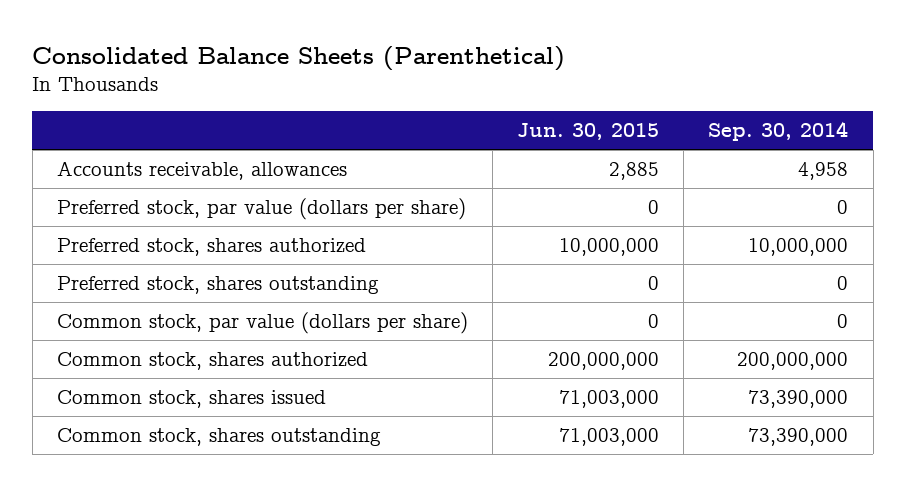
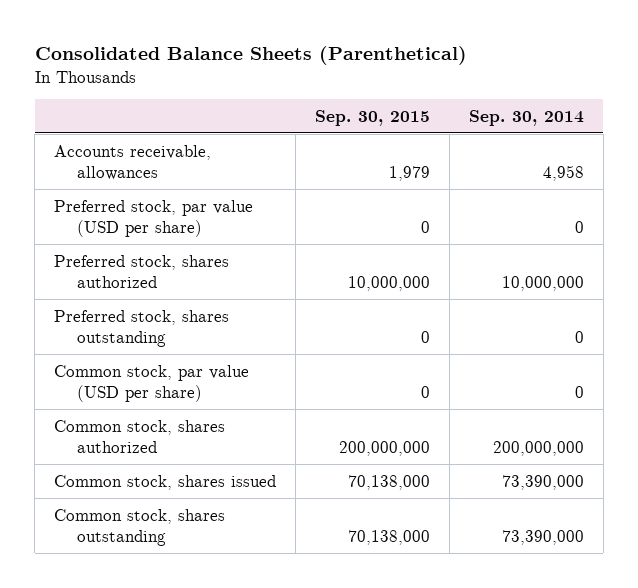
[517,123,660,141] Jun. 30, 2015 -> none
none -> [315,109,431,126] Sep. 30, 2015
[56,197,466,220] Preferred stock, par value (dollars per share) -> [54,199,254,237] Preferred stock, par value (USD per share)
[56,311,468,334] Common stock, par value (dollars per share) -> [54,364,250,402] Common stock, par value (USD per share)

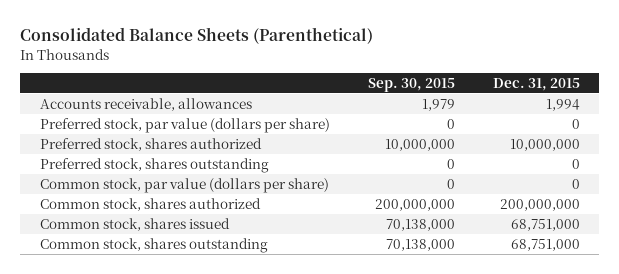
[468,109,584,126] Sep. 30, 2014 -> none
none -> [492,77,580,91] Dec. 31, 2015
[54,199,254,237] Preferred stock, par value (USD per share) -> [39,117,330,133] Preferred stock, par value (dollars per share)
[54,364,250,402] Common stock, par value (USD per share) -> [39,177,329,193] Common stock, par value (dollars per share)

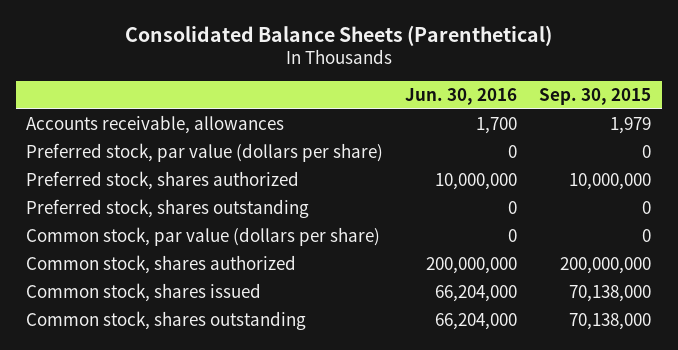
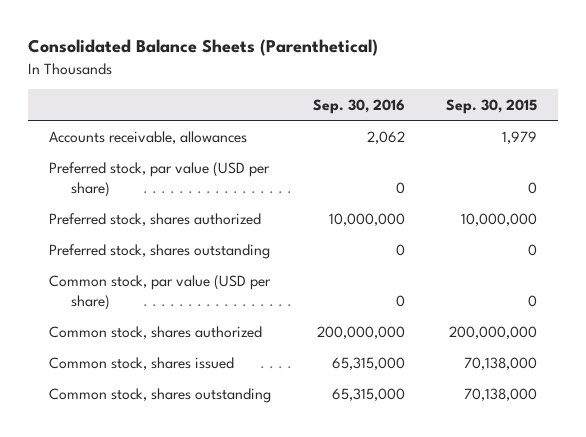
[405,88,518,106] Jun. 30, 2016 -> none
none -> [312,99,405,115] Sep. 30, 2016
[26,143,384,163] Preferred stock, par value (dollars per share) -> [48,161,270,197] Preferred stock, par value (USD per share)
[26,227,381,247] Common stock, par value (dollars per share) -> [48,274,271,310] Common stock, par value (USD per share)

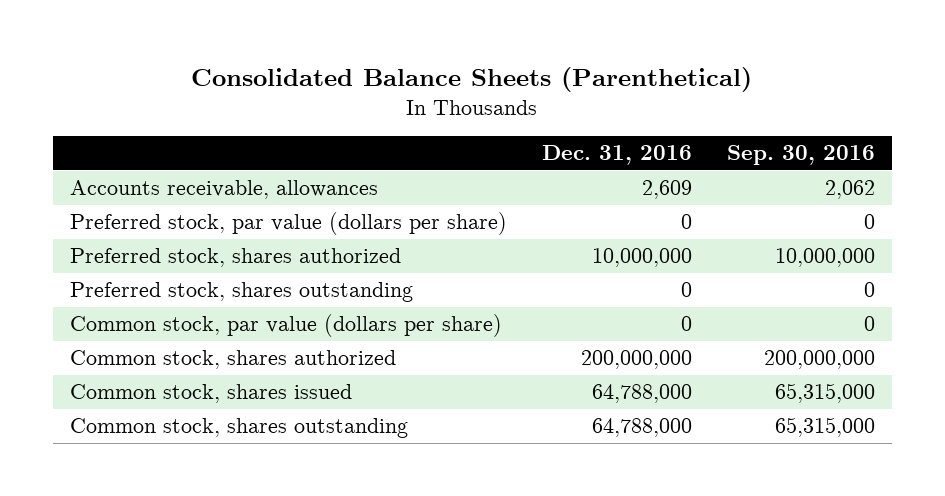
[446,99,538,115] Sep. 30, 2015 -> none
none -> [541,145,692,166] Dec. 31, 2016
[48,161,270,197] Preferred stock, par value (USD per share) -> [70,212,508,236] Preferred stock, par value (dollars per share)
[48,274,271,310] Common stock, par value (USD per share) -> [70,314,503,338] Common stock, par value (dollars per share)

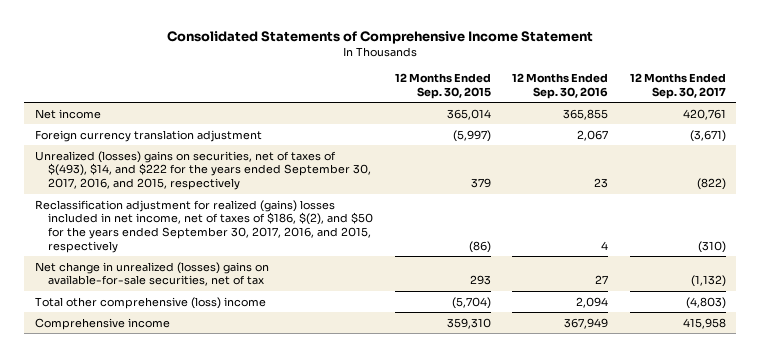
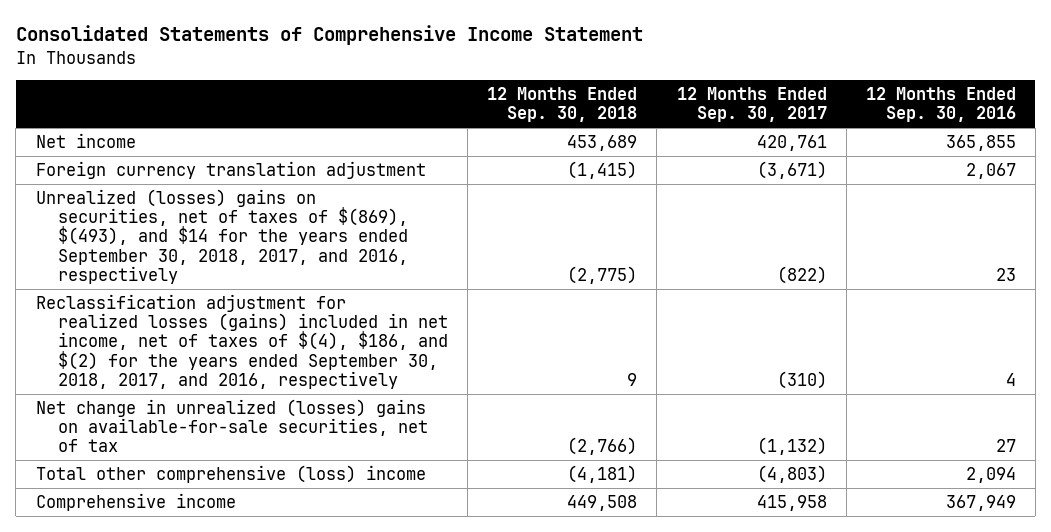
[394,73,491,99] 12 Months Ended Sep. 30, 2015 -> none
none -> [487,86,638,123] 12 Months Ended Sep. 30, 2018
[34,150,371,191] Unrealized (losses) gains on securities, net of taxes of $(493), $14, and $222 for the years ended September 30, 2017, 2016, and 2015, respectively -> [35,188,409,284] Unrealized (losses) gains on securities, net of taxes of $(869), $(493), and $14 for the years ended September 30, 2018, 2017, and 2016, respectively
[34,199,373,253] Reclassification adjustment for realized (gains) losses included in net income, net of taxes of $186, $(2), and $50 for the years ended September 30, 2017, 2016, and 2015, respectively -> [35,293,449,389] Reclassification adjustment for realized losses (gains) included in net income, net of taxes of $(4), $186, and $(2) for the years ended September 30, 2018, 2017, and 2016, respectively

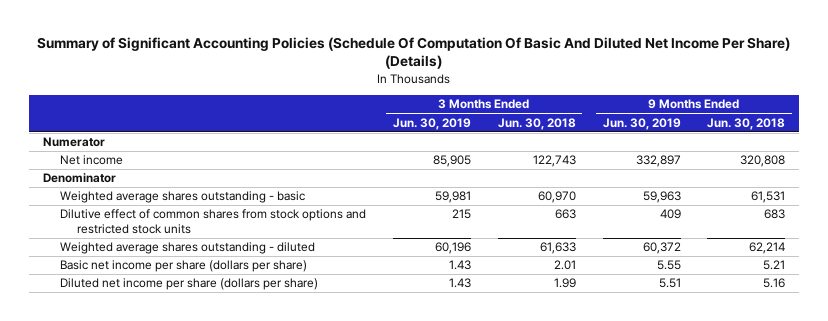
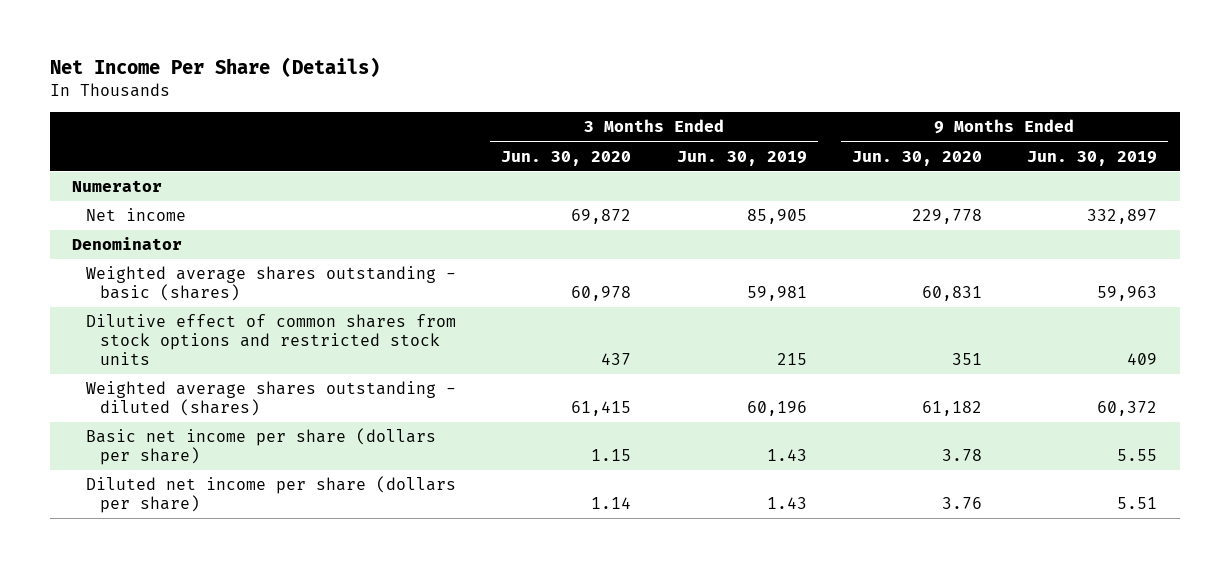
[37,36,791,70] Summary of Significant Accounting Policies (Schedule Of Computation Of Basic And Diluted Net Income Per Share) (Details) -> [49,57,380,78] Net Income Per Share (Details)
[497,117,576,130] Jun. 30, 2018 -> none
[707,117,786,130] Jun. 30, 2018 -> none
none -> [501,150,632,166] Jun. 30, 2020
none -> [851,150,982,166] Jun. 30, 2020
[59,191,305,204] Weighted average shares outstanding - basic -> [86,266,457,302] Weighted average shares outstanding - basic (shares)
[59,242,315,255] Weighted average shares outstanding - diluted -> [86,381,457,417] Weighted average shares outstanding - diluted (shares)

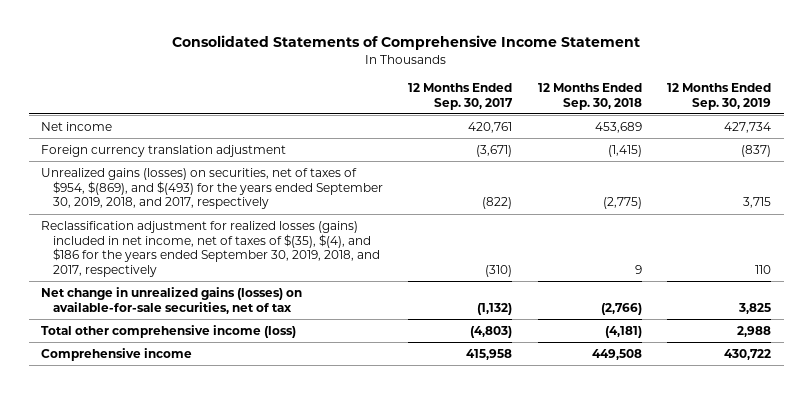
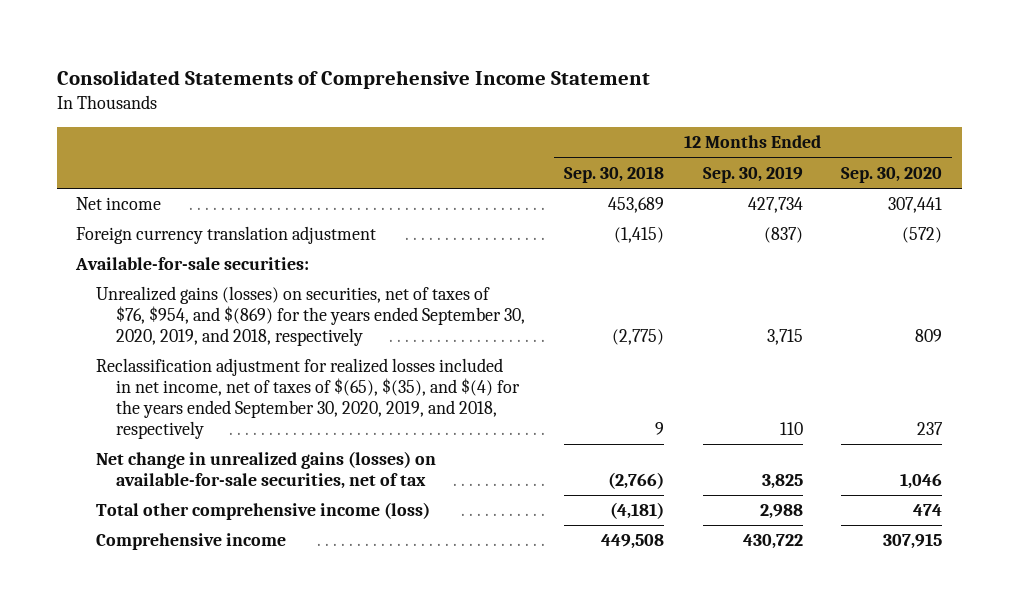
[408,82,514,110] 12 Months Ended Sep. 30, 2017 -> none
none -> [841,166,943,183] Sep. 30, 2020
none -> [75,257,310,271] Available-for-sale securities:
[41,167,383,210] Unrealized gains (losses) on securities, net of taxes of $954, $(869), and $(493) for the years ended September 30, 2019, 2018, and 2017, respectively -> [96,286,526,347] Unrealized gains (losses) on securities, net of taxes of $76, $954, and $(869) for the years ended September 30, 2020, 2019, and 2018, respectively
[41,220,380,278] Reclassification adjustment for realized losses (gains) included in net income, net of taxes of $(35), $(4), and $186 for the years ended September 30, 2019, 2018, and 2017, respectively -> [96,358,521,439] Reclassification adjustment for realized losses included in net income, net of taxes of $(65), $(35), and $(4) for the years ended September 30, 2020, 2019, and 2018, respectively

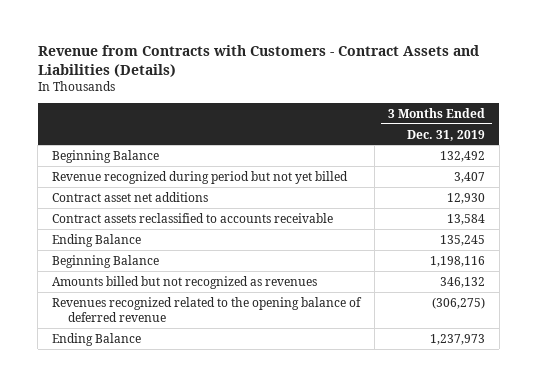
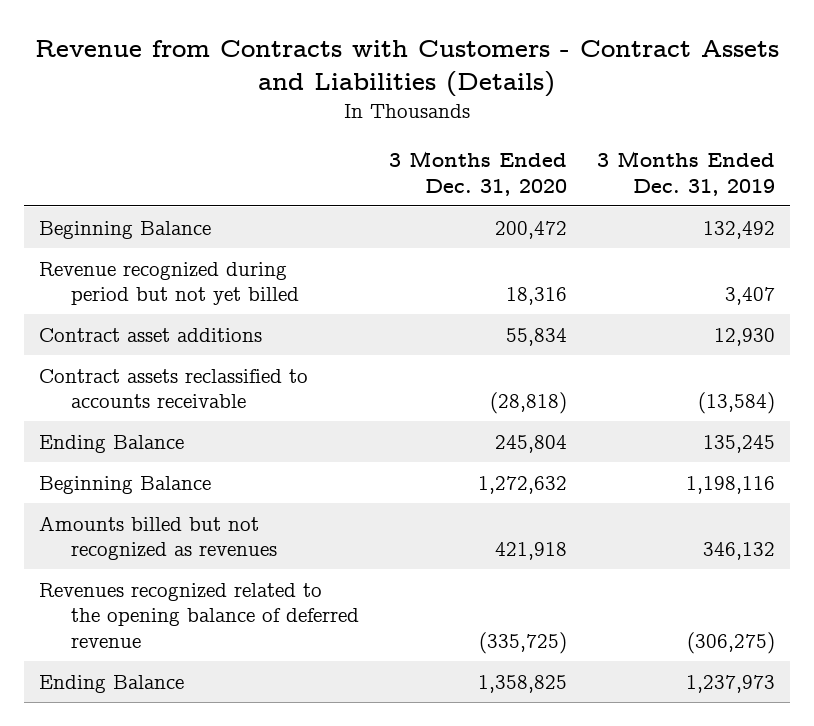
none -> [388,150,567,196] 3 Months Ended Dec. 31, 2020
[51,191,208,202] Contract asset net additions -> [38,327,262,342] Contract asset additions
[447,213,486,225] 13,584 -> [697,392,775,415] (13,584)

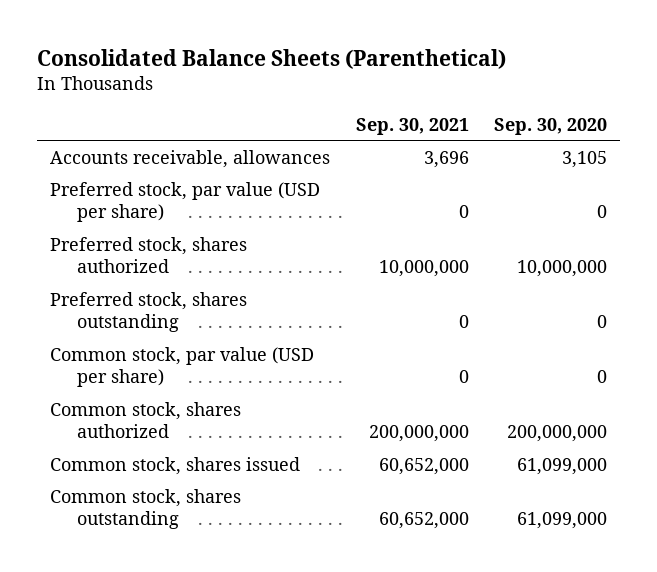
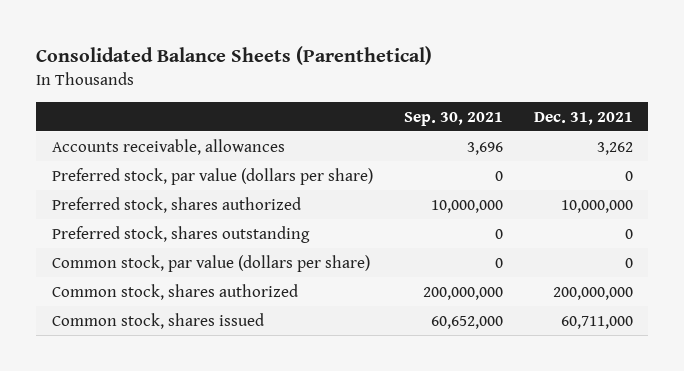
[493,117,607,135] Sep. 30, 2020 -> none
none -> [533,111,633,125] Dec. 31, 2021
[50,181,321,223] Preferred stock, par value (USD per share) -> [51,167,373,185] Preferred stock, par value (dollars per share)
[50,346,315,388] Common stock, par value (USD per share) -> [51,254,370,272] Common stock, par value (dollars per share)
[50,488,242,530] Common stock, shares outstanding -> none

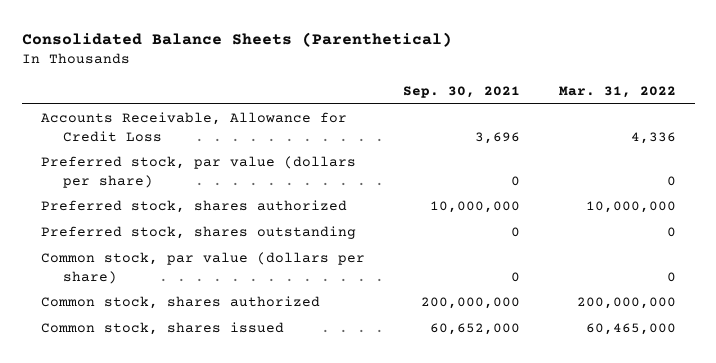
[533,111,633,125] Dec. 31, 2021 -> none
none -> [558,85,676,98] Mar. 31, 2022
[51,138,285,155] Accounts receivable, allowances -> [40,112,347,142] Accounts Receivable, Allowance for Credit Loss

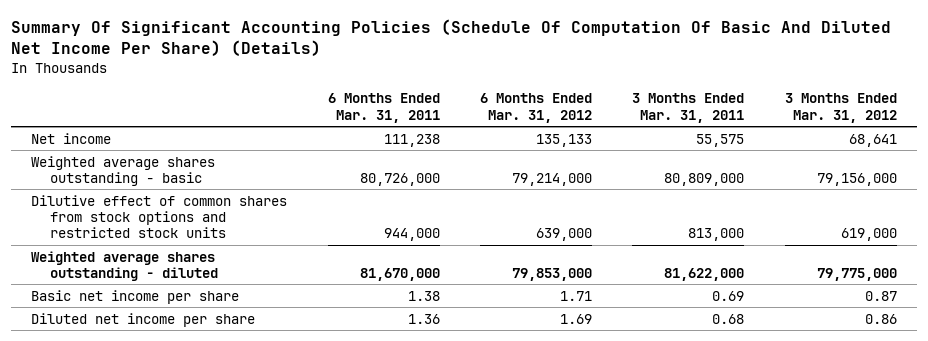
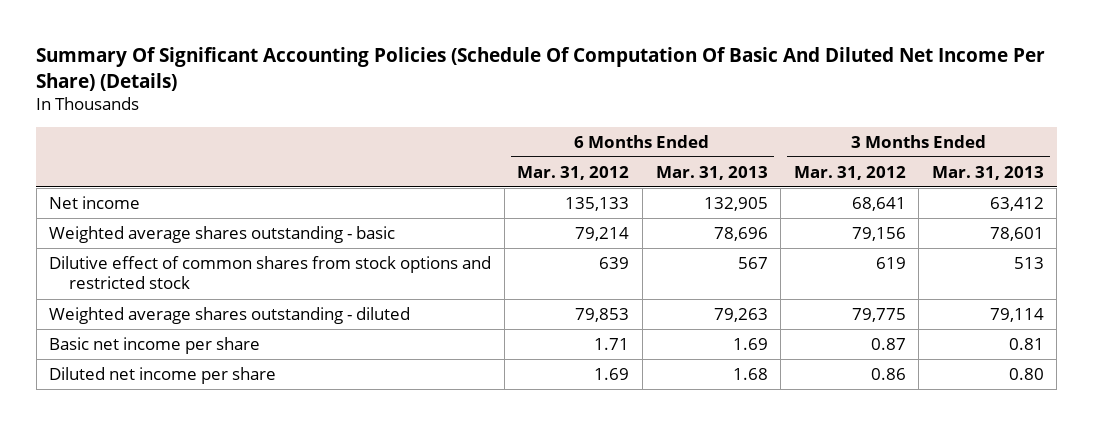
[327,93,440,123] 6 Months Ended Mar. 31, 2011 -> none
[632,93,745,123] 3 Months Ended Mar. 31, 2011 -> none
none -> [655,165,768,180] Mar. 31, 2013
none -> [931,165,1044,180] Mar. 31, 2013
[512,172,593,186] 79,214,000 -> [575,226,630,241] 79,214
[816,172,897,186] 79,156,000 -> [851,226,906,241] 79,156
[31,194,288,239] Dilutive effect of common shares from stock options and restricted stock units -> [49,255,492,290] Dilutive effect of common shares from stock options and restricted stock
[536,228,593,242] 639,000 -> [599,256,630,269] 639
[840,228,897,242] 619,000 -> [875,256,906,269] 619
[512,267,593,281] 79,853,000 -> [575,307,630,322] 79,853
[816,267,897,281] 79,775,000 -> [851,307,906,322] 79,775

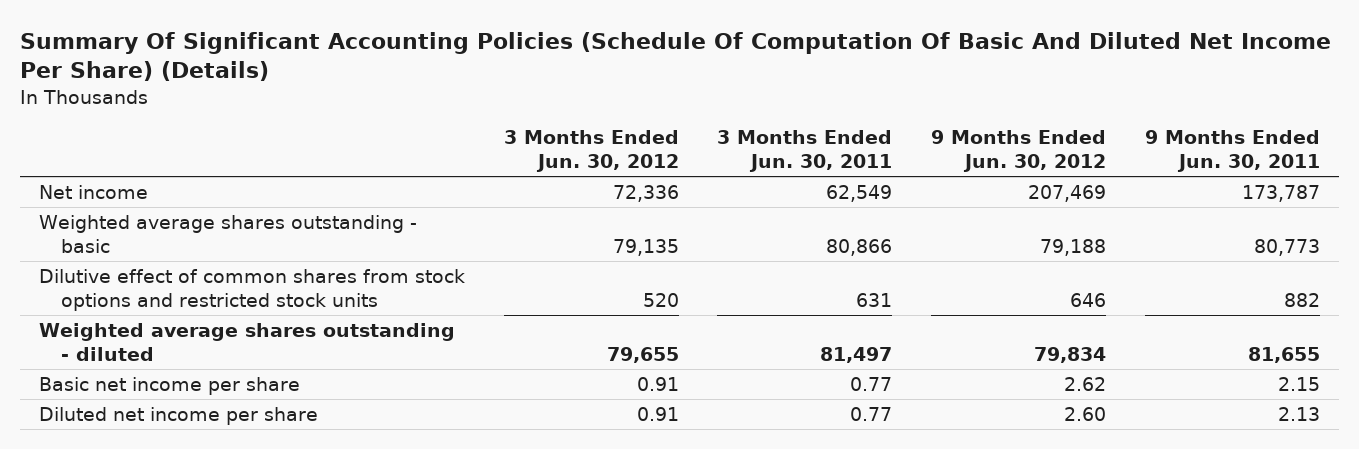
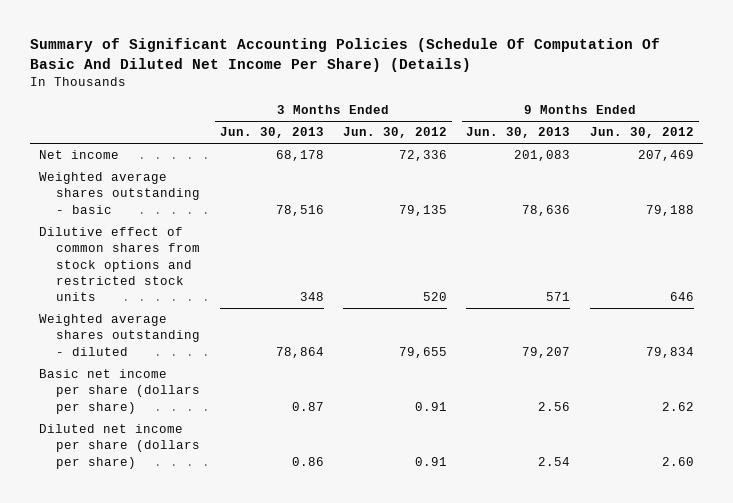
[19,31,1331,82] Summary Of Significant Accounting Policies (Schedule Of Computation Of Basic And Diluted Net Income Per Share) (Details) -> [29,38,660,73] Summary of Significant Accounting Policies (Schedule Of Computation Of Basic And Diluted Net Income Per Share) (Details)
[717,130,893,173] 3 Months Ended Jun. 30, 2011 -> none
[1144,130,1320,173] 9 Months Ended Jun. 30, 2011 -> none
none -> [219,127,324,139] Jun. 30, 2013
none -> [466,127,571,139] Jun. 30, 2013
[39,376,301,395] Basic net income per share -> [39,369,201,414] Basic net income per share (dollars per share)
[39,406,319,425] Diluted net income per share -> [39,424,201,469] Diluted net income per share (dollars per share)

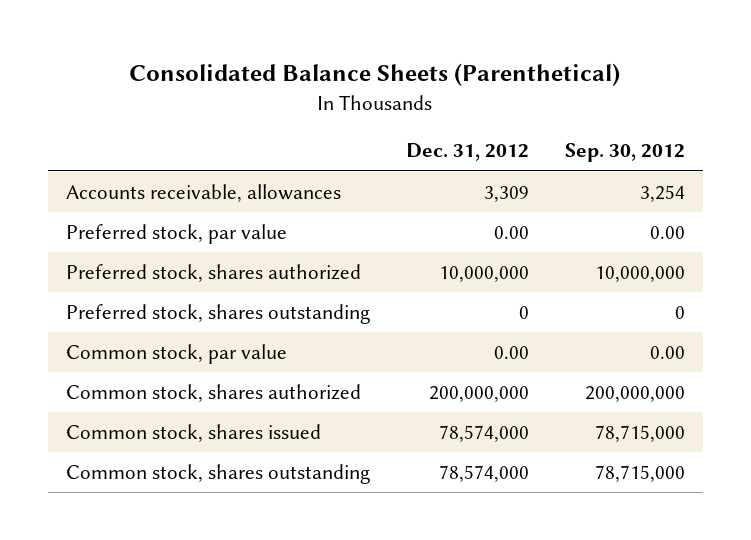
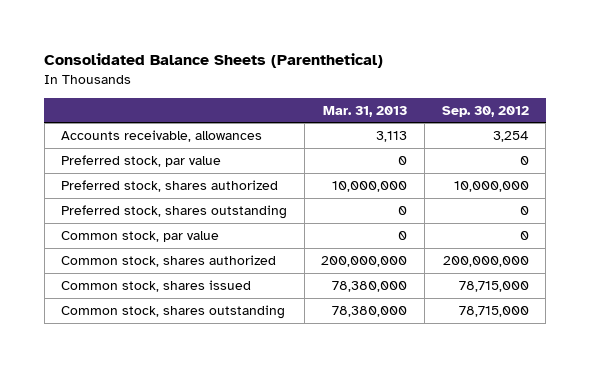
[405,143,529,162] Dec. 31, 2012 -> none
none -> [323,105,408,117] Mar. 31, 2013
[649,225,685,239] 0.00 -> [519,156,529,166] 0
[649,345,685,359] 0.00 -> [519,231,529,241] 0

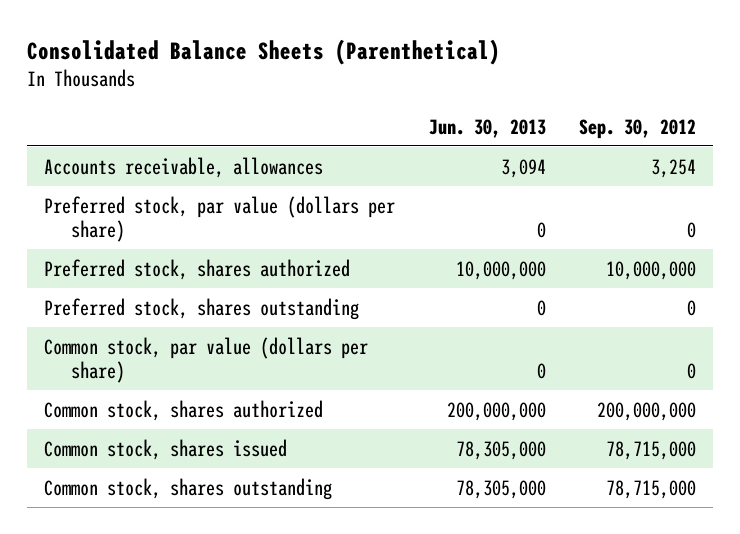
[323,105,408,117] Mar. 31, 2013 -> none
none -> [428,118,546,138] Jun. 30, 2013
[61,155,222,168] Preferred stock, par value -> [43,195,395,243] Preferred stock, par value (dollars per share)
[61,231,220,243] Common stock, par value -> [43,336,368,384] Common stock, par value (dollars per share)

